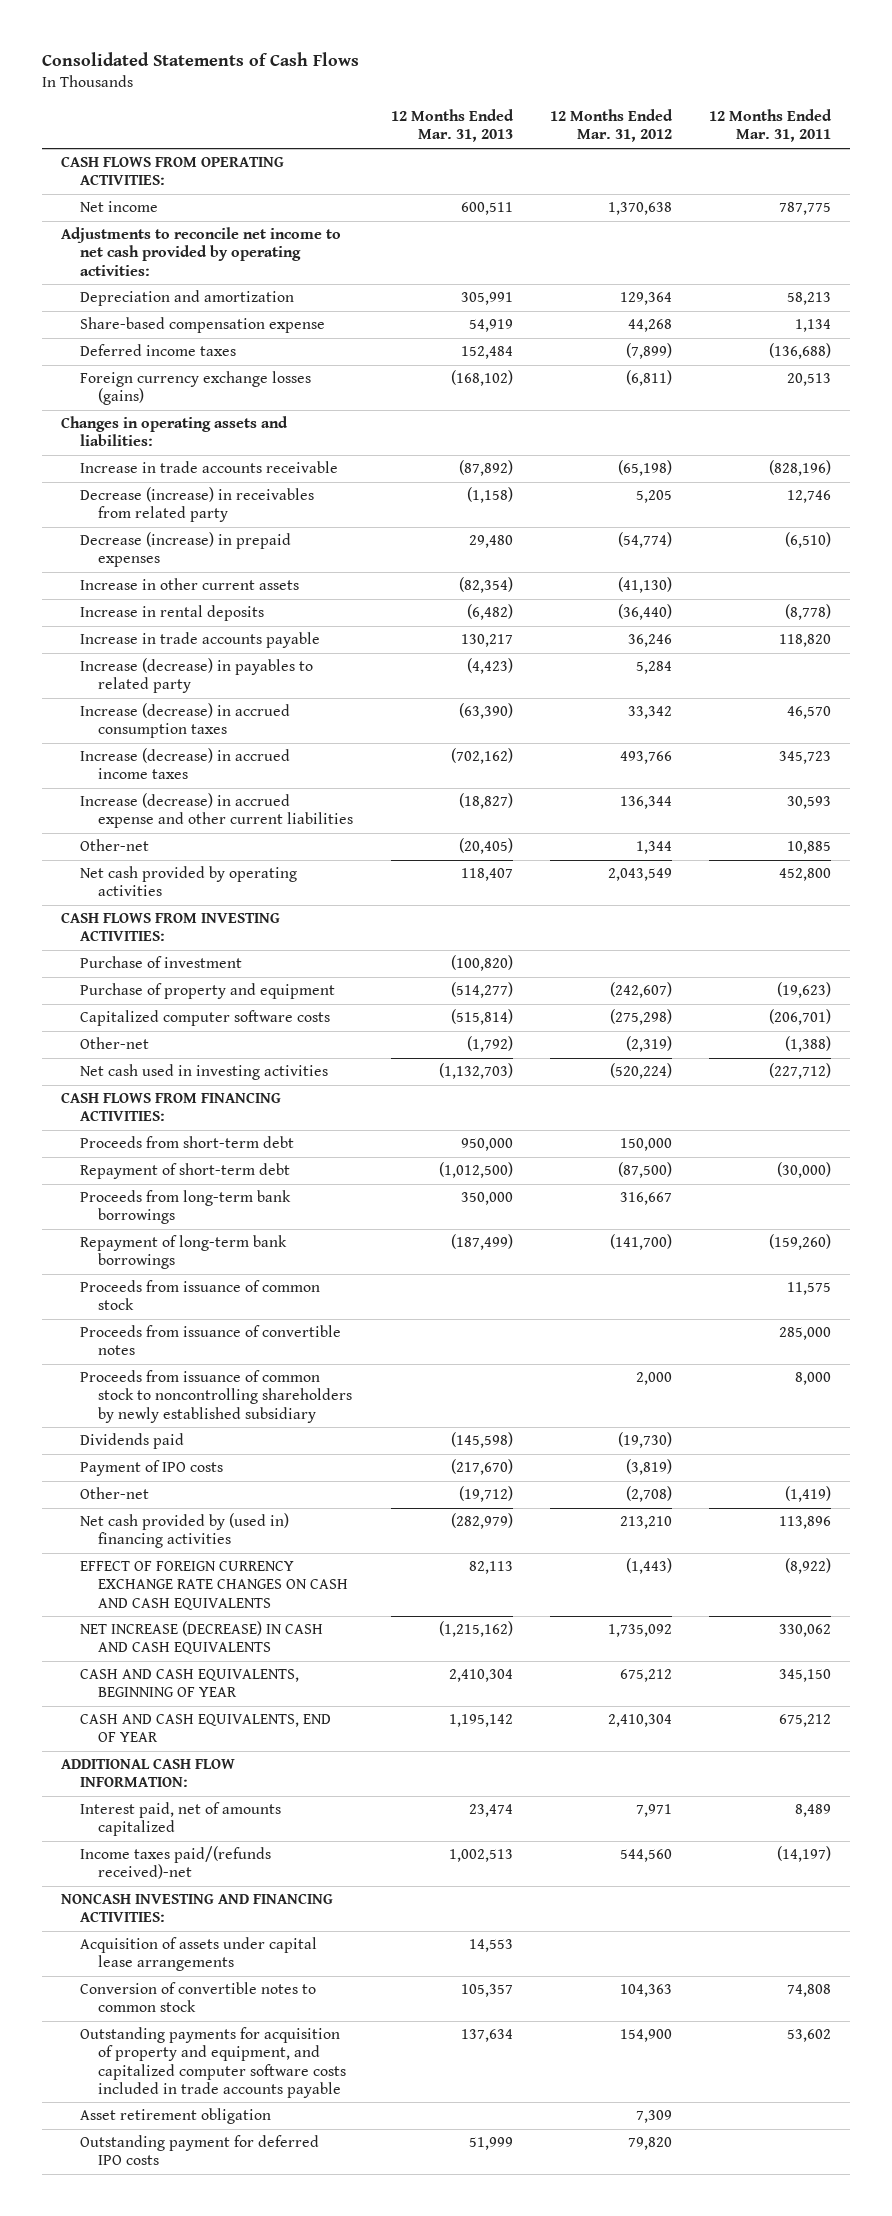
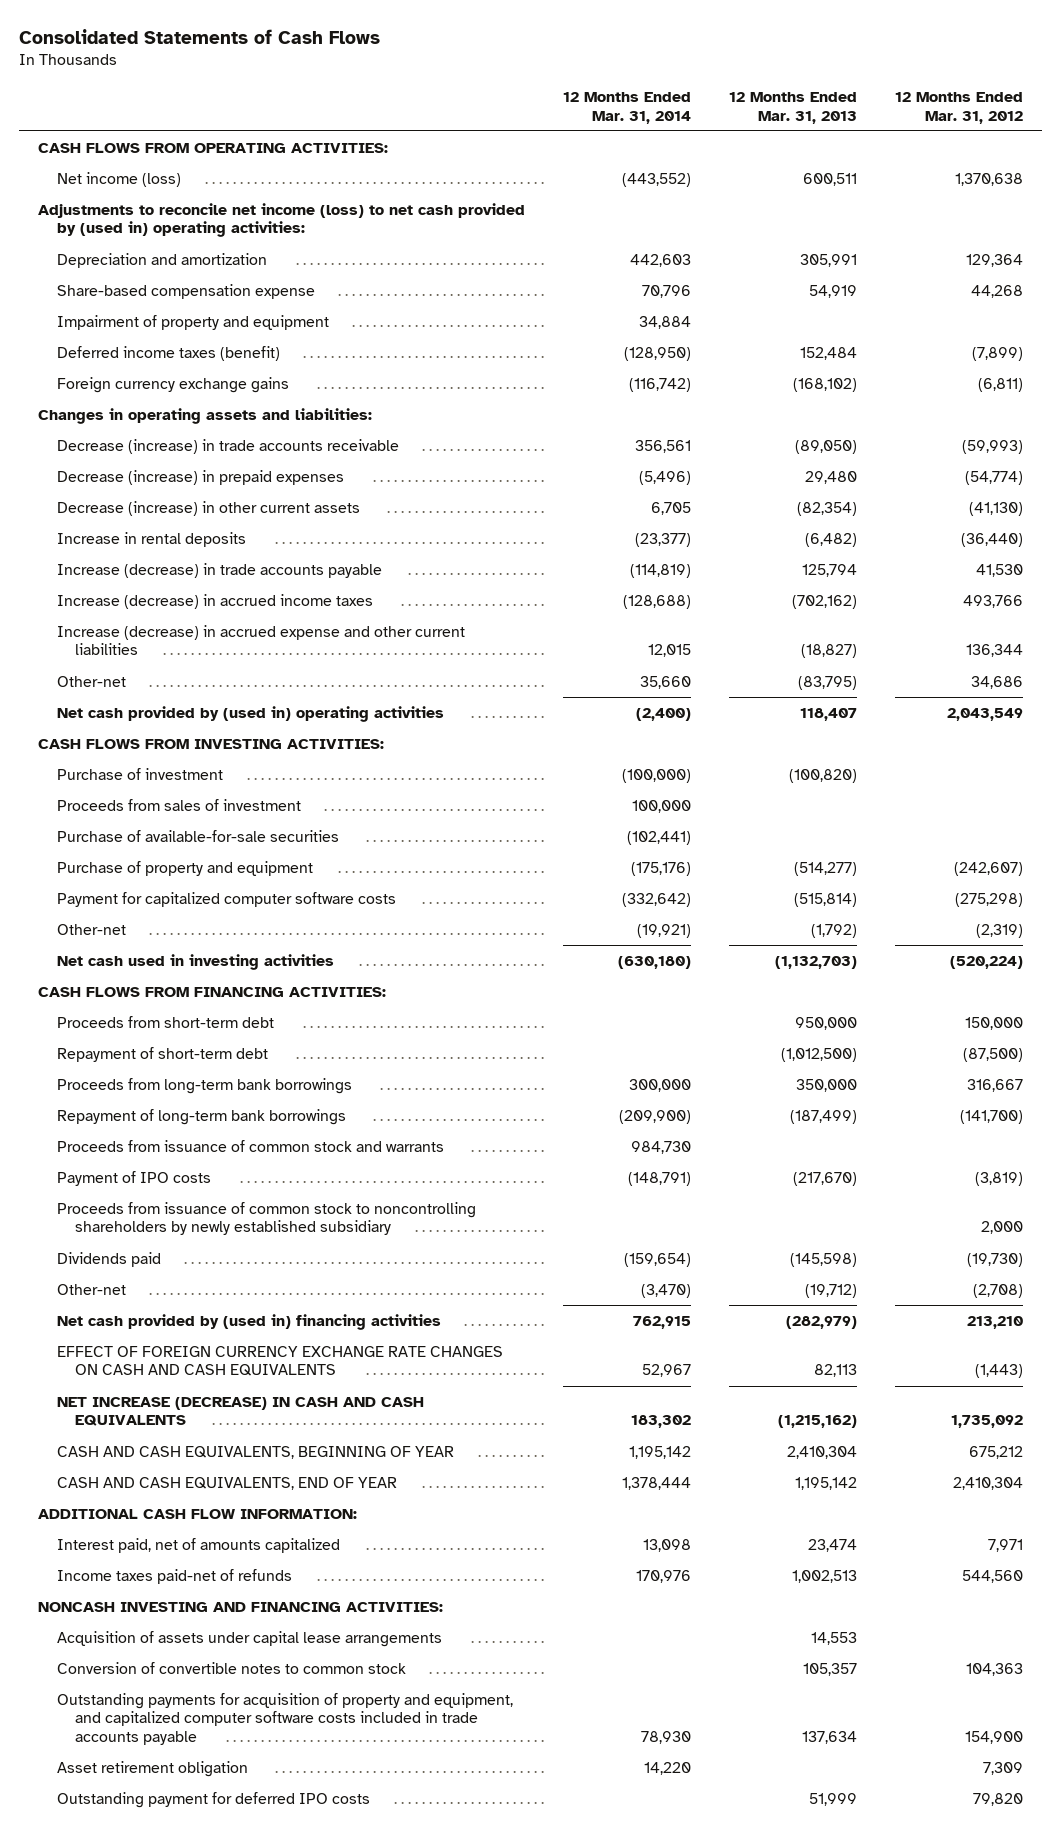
[709,109,833,143] 12 Months Ended Mar. 31, 2011 -> none
none -> [562,92,691,124] 12 Months Ended Mar. 31, 2014
[79,201,158,213] Net income -> [56,171,181,187] Net income (loss)
[61,227,342,276] Adjustments to reconcile net income to net cash provided by operating activities: -> [37,202,525,238] Adjustments to reconcile net income (loss) to net cash provided by (used in) operating activities:
none -> [56,314,329,330] Impairment of property and equipment
[79,344,236,357] Deferred income taxes -> [56,345,280,361] Deferred income taxes (benefit)
[79,371,311,406] Foreign currency exchange losses (gains) -> [56,376,289,393] Foreign currency exchange gains
[79,487,314,523] Decrease (increase) in receivables from related party -> none
[79,461,338,474] Increase in trade accounts receivable -> [56,438,399,454] Decrease (increase) in trade accounts receivable
[458,460,513,477] (87,892) -> [794,439,857,454] (89,050)
[617,460,672,477] (65,198) -> [962,439,1024,454] (59,993)
[79,578,299,591] Increase in other current assets -> [56,500,360,516] Decrease (increase) in other current assets
[79,658,313,694] Increase (decrease) in payables to related party -> none
[79,703,290,739] Increase (decrease) in accrued consumption taxes -> none
[79,632,320,649] Increase in trade accounts payable -> [56,562,382,578] Increase (decrease) in trade accounts payable
[460,634,513,648] 130,217 -> [801,563,857,577] 125,794
[627,634,672,648] 36,246 -> [976,563,1024,577] 41,530
[458,838,513,855] (20,405) -> [797,675,857,690] (83,795)
[635,841,672,855] 1,344 -> [971,675,1024,689] 34,686
[79,866,297,897] Net cash provided by operating activities -> [56,705,444,722] Net cash provided by (used in) operating activities
none -> [56,798,301,811] Proceeds from sales of investment
none -> [56,829,339,842] Purchase of available-for-sale securities
[79,1010,330,1027] Capitalized computer software costs -> [56,891,396,907] Payment for capitalized computer software costs
[79,1325,341,1356] Proceeds from issuance of convertible notes -> none
[79,1280,320,1311] Proceeds from issuance of common stock -> [56,1139,444,1152] Proceeds from issuance of common stock and warrants
[79,1460,223,1477] Payment of IPO costs -> [56,1170,211,1186] Payment of IPO costs
[79,1846,271,1880] Income taxes paid/(refunds received)-net -> [56,1568,292,1584] Income taxes paid-net of refunds

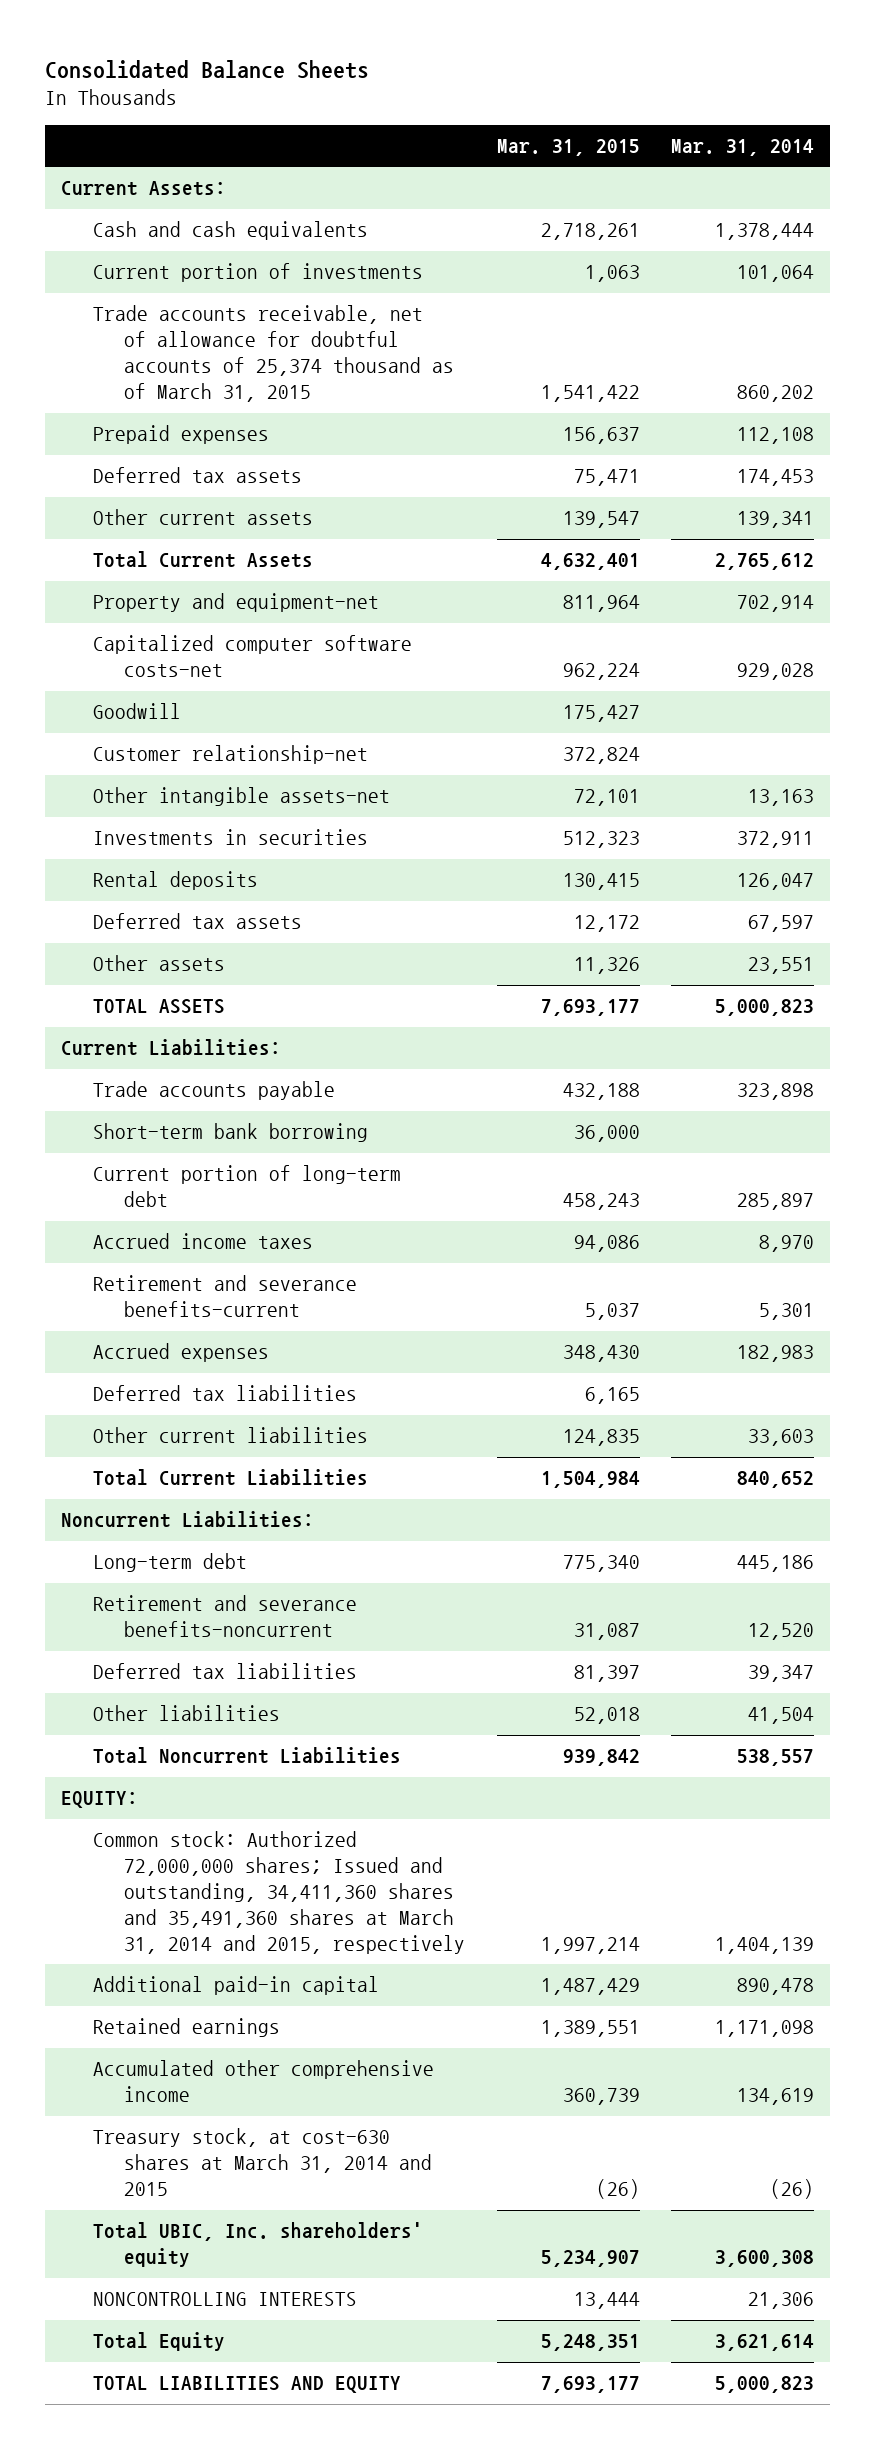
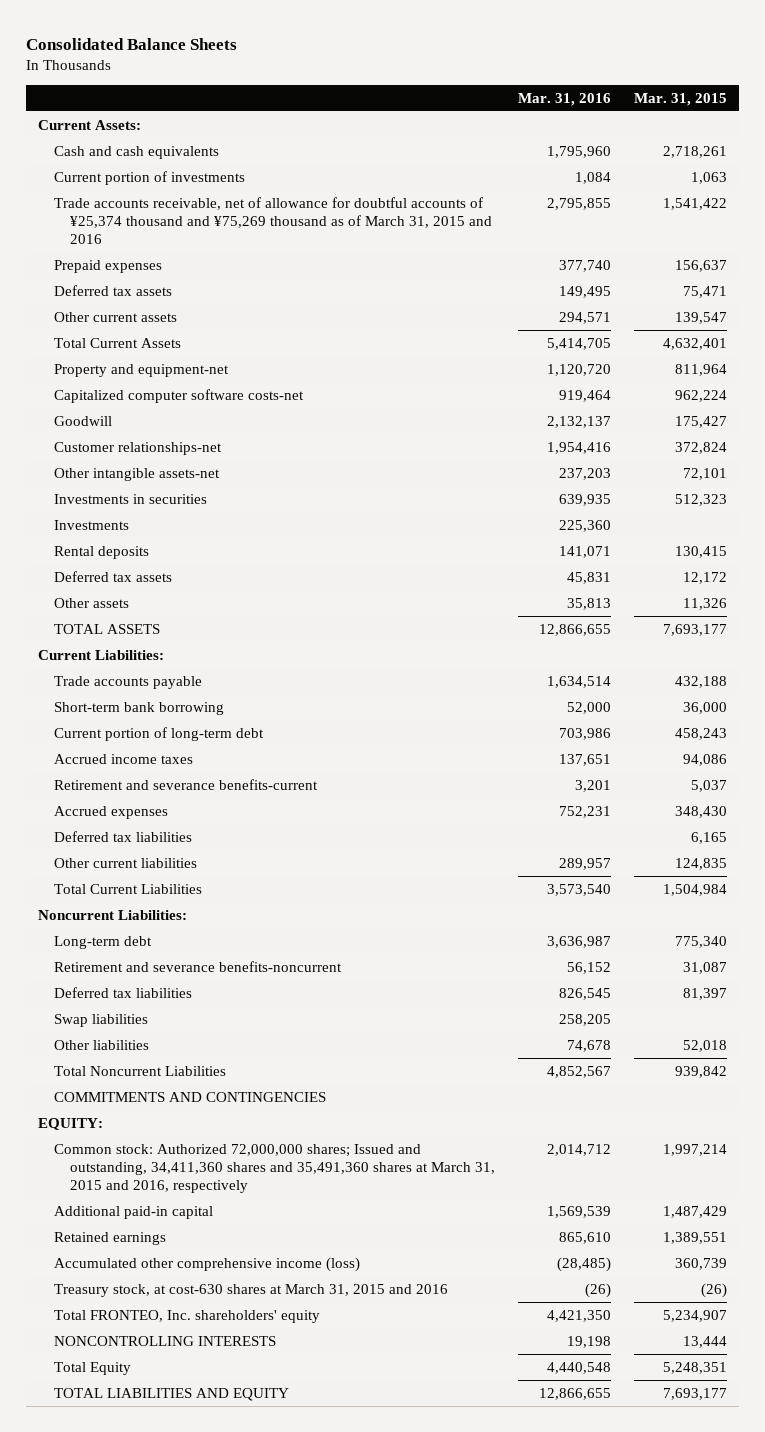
[671,139,815,157] Mar. 31, 2014 -> none
none -> [518,92,612,106] Mar. 31, 2016
[92,305,455,403] Trade accounts receivable, net of allowance for doubtful accounts of 25,374 thousand as of March 31, 2015 -> [53,196,493,244] Trade accounts receivable, net of allowance for doubtful accounts of ¥25,374 thousand and ¥75,269 thousand as of March 31, 2015 and 2016
[92,745,368,765] Customer relationship-net -> [53,441,222,455] Customer relationships-net
none -> [53,519,129,530] Investments
none -> [53,1013,148,1027] Swap liabilities
none -> [53,1091,326,1102] COMMITMENTS AND CONTINGENCIES
[92,1831,466,1955] Common stock: Authorized 72,000,000 shares; Issued and outstanding, 34,411,360 shares and 35,491,360 shares at March 31, 2014 and 2015, respectively -> [53,1143,496,1193] Common stock: Authorized 72,000,000 shares; Issued and outstanding, 34,411,360 shares and 35,491,360 shares at March 31, 2015 and 2016, respectively
[92,2060,434,2103] Accumulated other comprehensive income -> [53,1256,360,1272] Accumulated other comprehensive income (loss)
[92,2128,433,2197] Treasury stock, at cost-630 shares at March 31, 2014 and 2015 -> [53,1283,448,1297] Treasury stock, at cost-630 shares at March 31, 2015 and 2016
[92,2222,423,2268] Total UBIC, Inc. shareholders' equity -> [53,1309,320,1323] Total FRONTEO, Inc. shareholders' equity

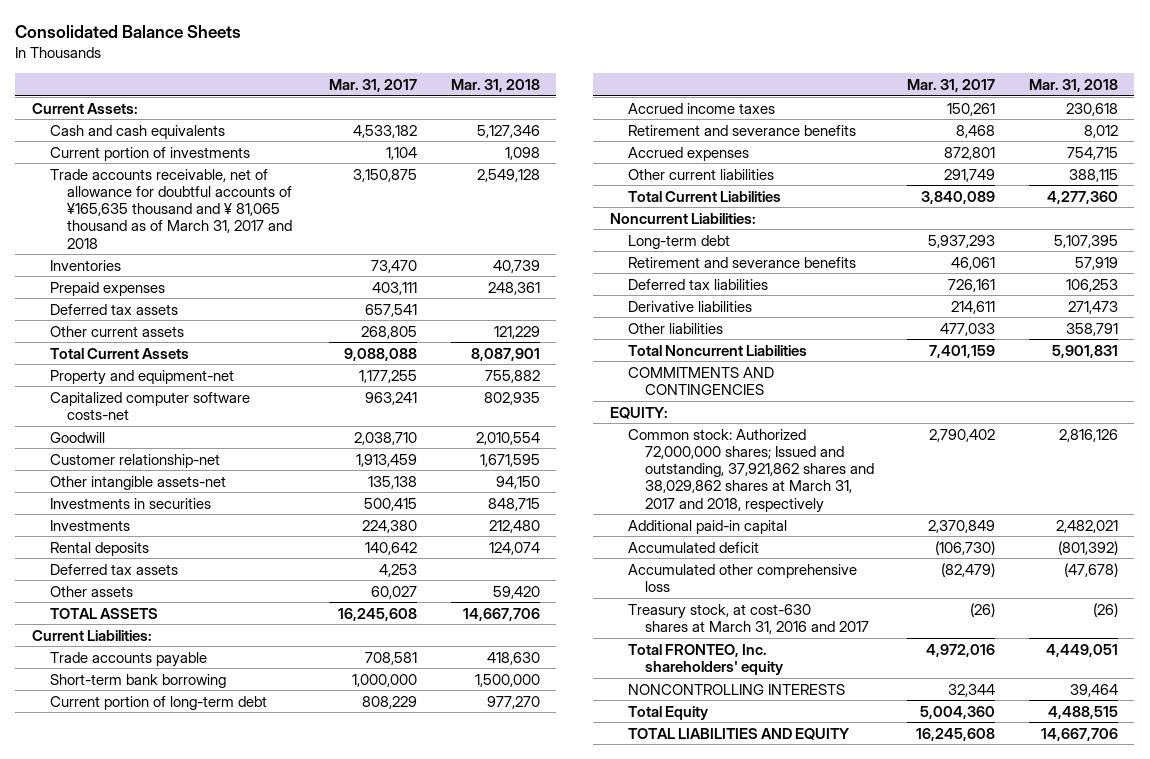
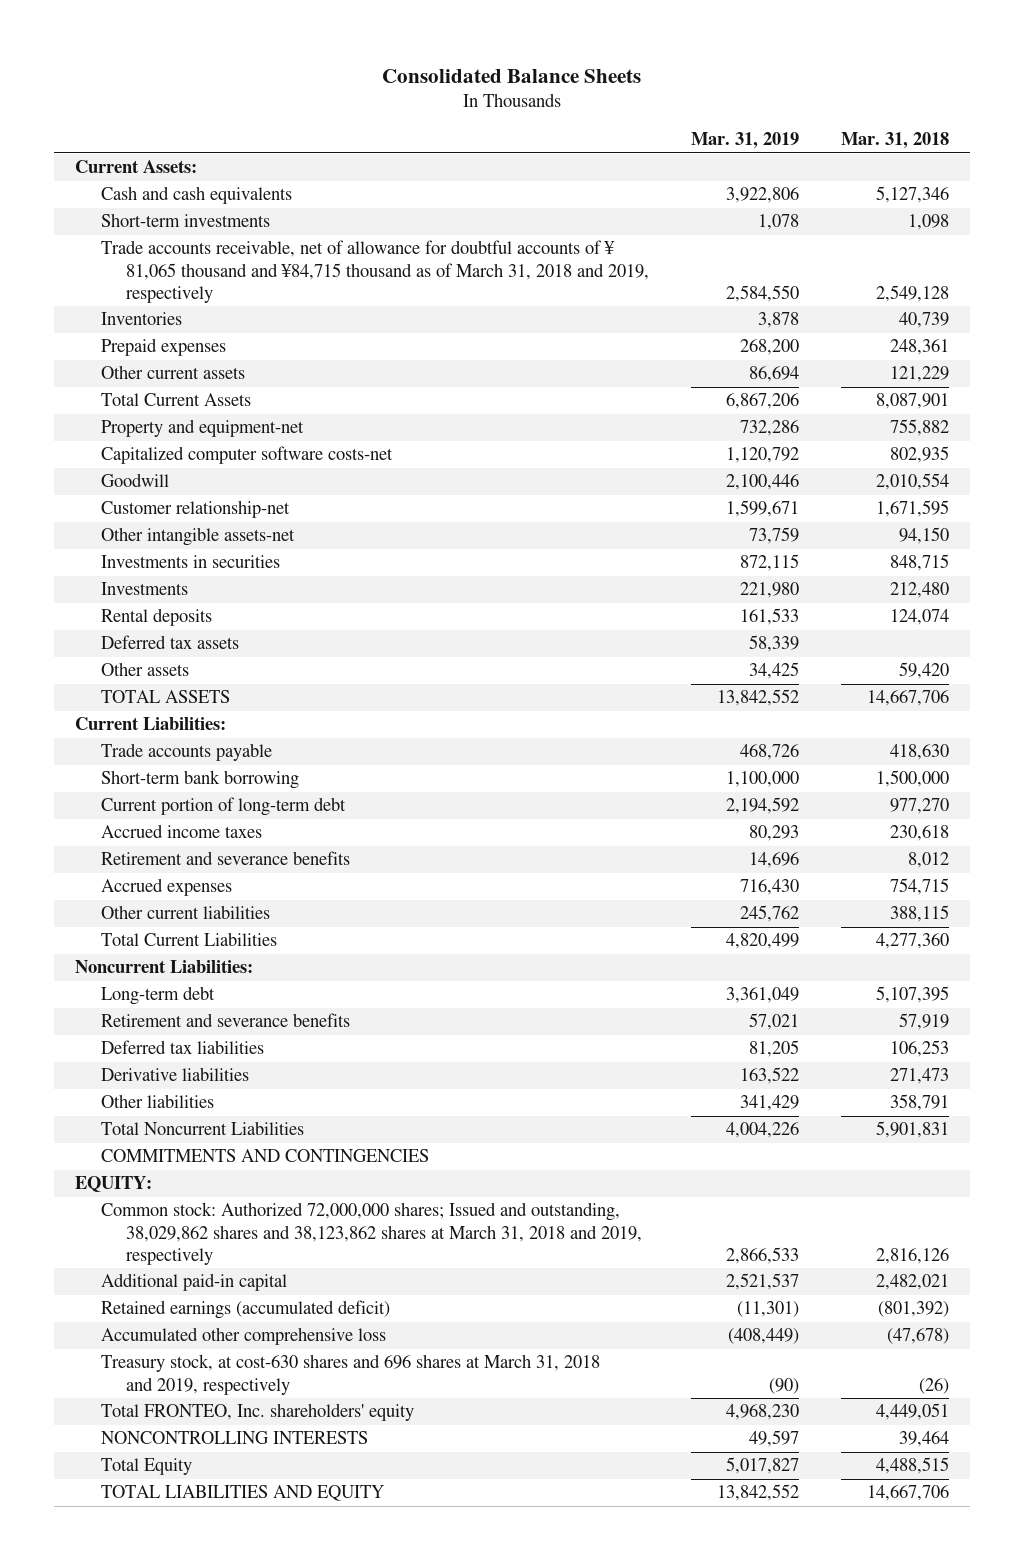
[329,78,418,92] Mar. 31, 2017 -> none
none -> [691,132,800,150] Mar. 31, 2019
[49,146,250,161] Current portion of investments -> [100,213,270,228] Short-term investments
[49,168,293,249] Trade accounts receivable, net of allowance for doubtful accounts of ¥165,635 thousand and ¥ 81,065 thousand as of March 31, 2017 and 2018 -> [100,240,650,304] Trade accounts receivable, net of allowance for doubtful accounts of ¥ 81,065 thousand and ¥84,715 thousand as of March 31, 2018 and 2019, respectively
[49,303,178,315] Deferred tax assets -> none
[627,428,875,513] Common stock: Authorized 72,000,000 shares; Issued and outstanding, 37,921,862 shares and 38,029,862 shares at March 31, 2017 and 2018, respectively -> [100,1202,643,1266] Common stock: Authorized 72,000,000 shares; Issued and outstanding, 38,029,862 shares and 38,123,862 shares at March 31, 2018 and 2019, respectively
[627,541,759,553] Accumulated deficit -> [100,1300,390,1320] Retained earnings (accumulated deficit)
[627,603,870,634] Treasury stock, at cost-630 shares at March 31, 2016 and 2017 -> [100,1354,600,1395] Treasury stock, at cost-630 shares and 696 shares at March 31, 2018 and 2019, respectively

